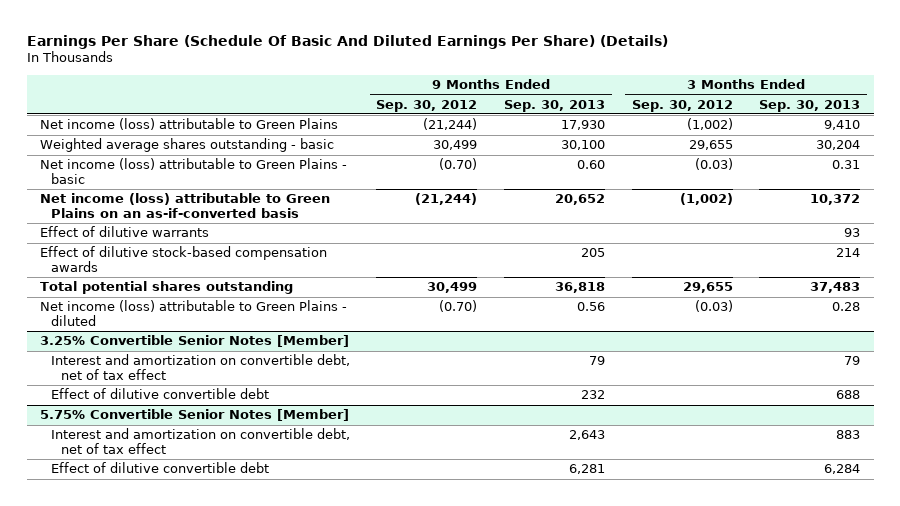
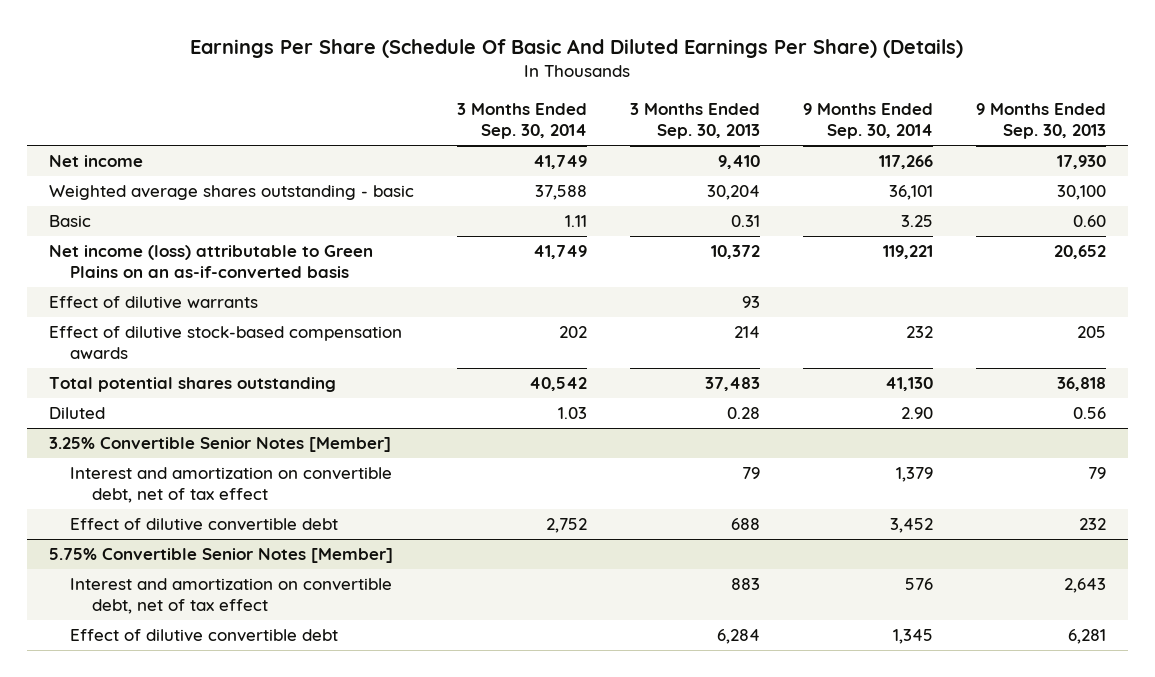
[376,99,478,112] Sep. 30, 2012 -> none
[631,99,733,112] Sep. 30, 2012 -> none
none -> [456,103,587,140] 3 Months Ended Sep. 30, 2014
none -> [803,103,934,140] 9 Months Ended Sep. 30, 2014
[39,118,338,131] Net income (loss) attributable to Green Plains -> [48,155,143,168] Net income
[39,158,347,185] Net income (loss) attributable to Green Plains - basic -> [48,215,91,228] Basic
[39,300,347,327] Net income (loss) attributable to Green Plains - diluted -> [48,407,105,420] Diluted

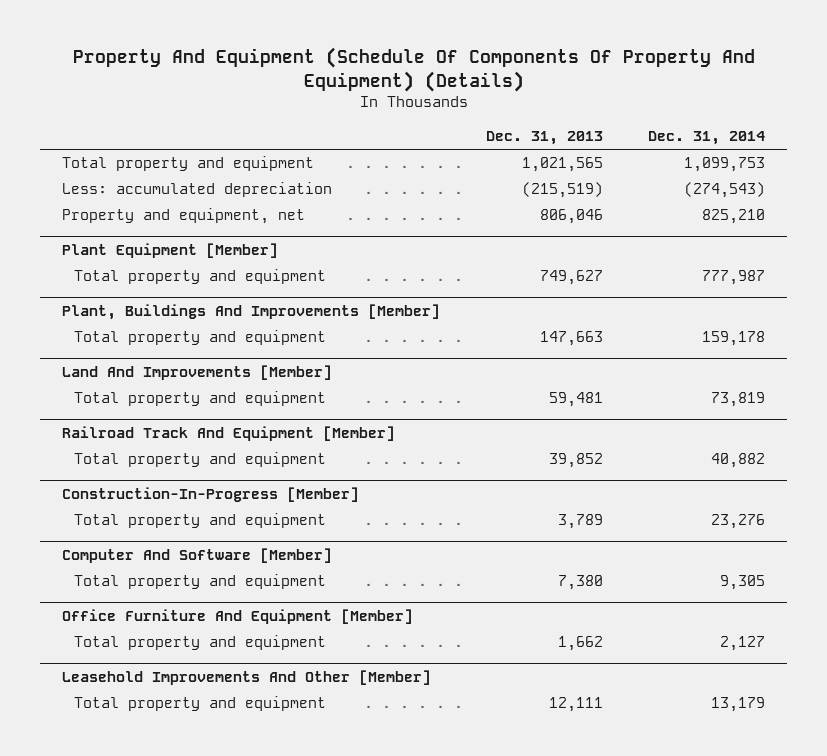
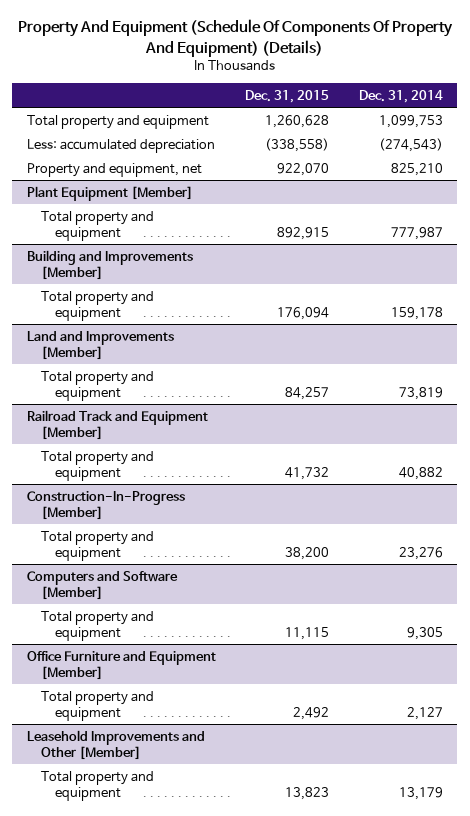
[485,131,603,146] Dec. 31, 2013 -> none
none -> [245,89,330,103] Dec. 31, 2015
[62,304,441,321] Plant, Buildings And Improvements [Member] -> [26,249,193,280] Building and Improvements [Member]
[62,365,333,381] Land And Improvements [Member] -> [26,330,174,360] Land and Improvements [Member]
[62,426,396,442] Railroad Track And Equipment [Member] -> [26,409,208,440] Railroad Track and Equipment [Member]
[62,548,333,564] Computer And Software [Member] -> [26,570,178,600] Computers and Software [Member]
[62,609,414,625] Office Furniture And Equipment [Member] -> [26,650,216,680] Office Furniture and Equipment [Member]
[62,670,432,686] Leasehold Improvements And Other [Member] -> [26,729,205,760] Leasehold Improvements and Other [Member]

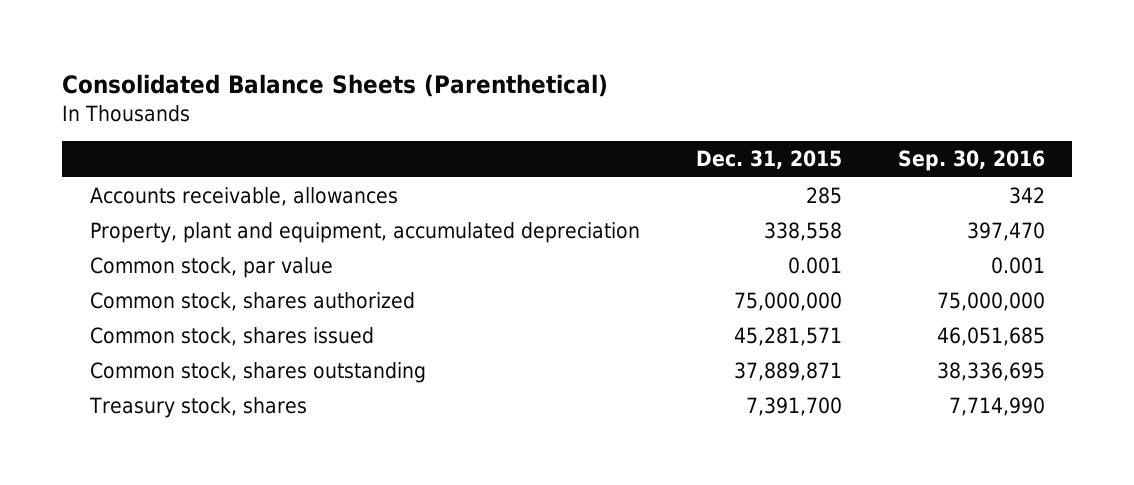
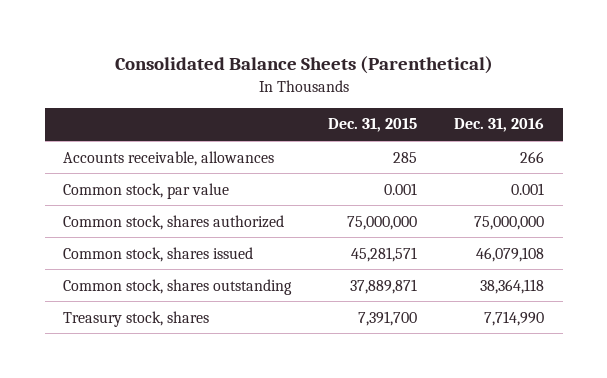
[897,150,1045,172] Sep. 30, 2016 -> none
none -> [454,118,545,133] Dec. 31, 2016
[89,222,640,244] Property, plant and equipment, accumulated depreciation -> none

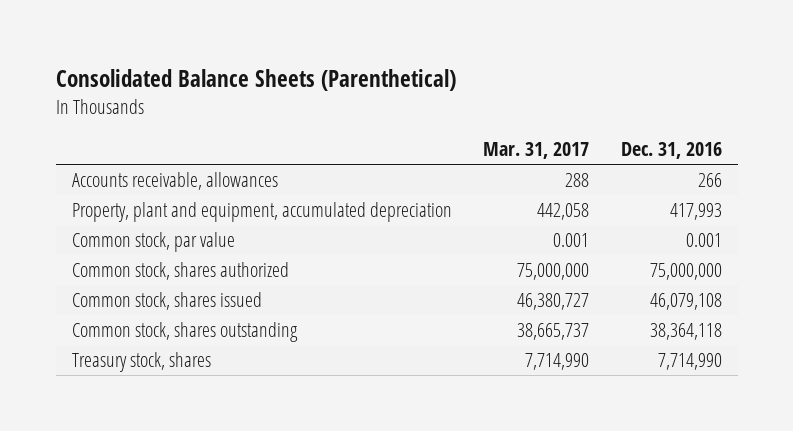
[328,118,418,133] Dec. 31, 2015 -> none
none -> [483,142,590,160] Mar. 31, 2017
none -> [71,202,452,223] Property, plant and equipment, accumulated depreciation

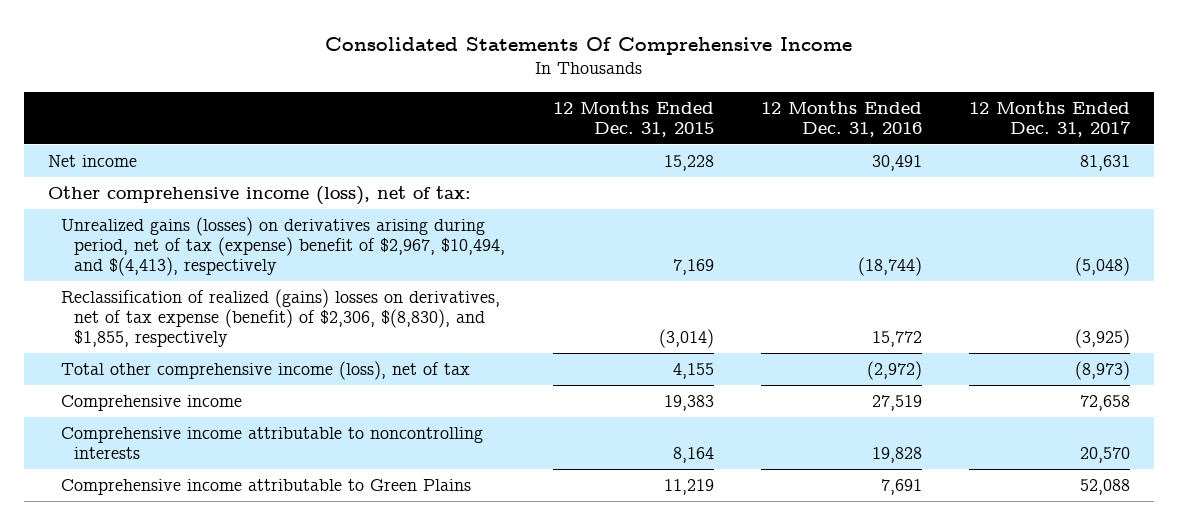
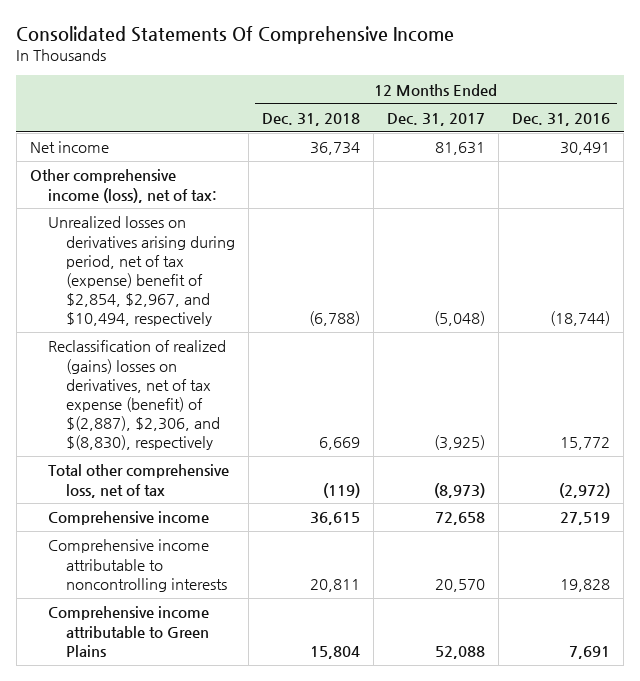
[552,100,714,137] 12 Months Ended Dec. 31, 2015 -> none
none -> [262,112,361,126] Dec. 31, 2018
[60,216,506,277] Unrealized gains (losses) on derivatives arising during period, net of tax (expense) benefit of $2,967, $10,494, and $(4,413), respectively -> [47,216,235,327] Unrealized losses on derivatives arising during period, net of tax (expense) benefit of $2,854, $2,967, and $10,494, respectively
[60,288,500,348] Reclassification of realized (gains) losses on derivatives, net of tax expense (benefit) of $2,306, $(8,830), and $1,855, respectively -> [47,340,226,451] Reclassification of realized (gains) losses on derivatives, net of tax expense (benefit) of $(2,887), $2,306, and $(8,830), respectively
[60,360,470,380] Total other comprehensive income (loss), net of tax -> [47,464,229,498] Total other comprehensive loss, net of tax

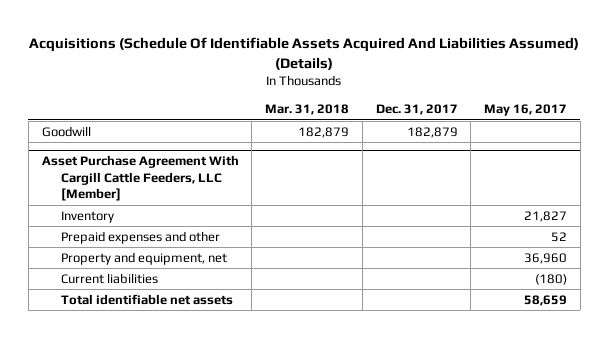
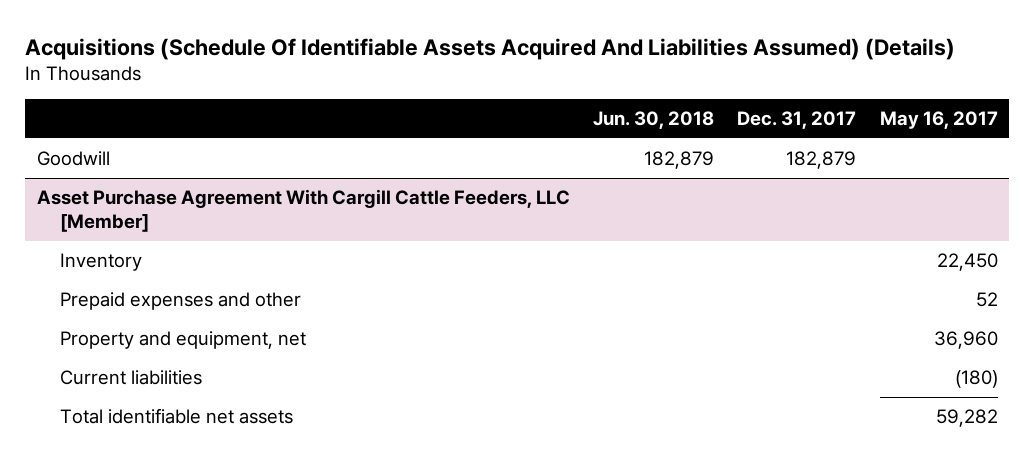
[265,104,350,116] Mar. 31, 2018 -> none
none -> [592,111,714,130] Jun. 30, 2018
[523,210,567,222] 21,827 -> [936,253,998,272] 22,450
[523,294,567,306] 58,659 -> [935,409,998,428] 59,282

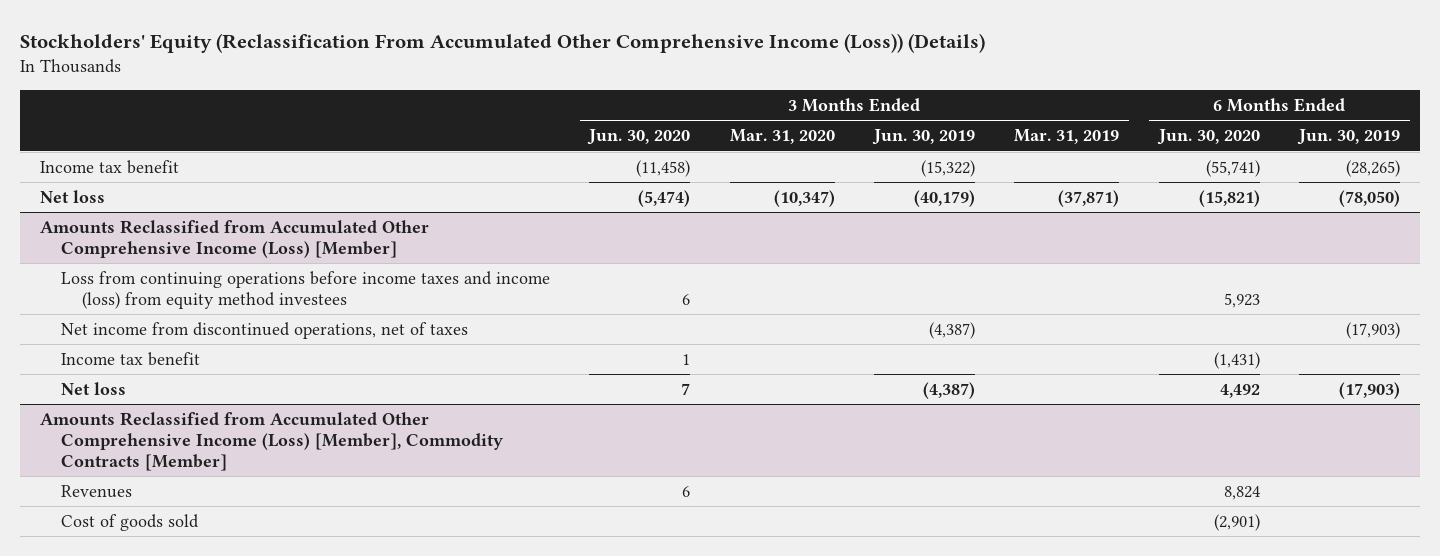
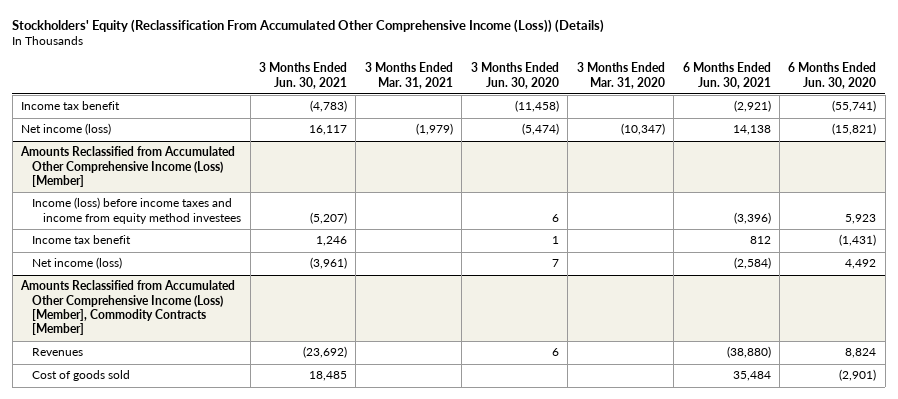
[872,129,976,146] Jun. 30, 2019 -> none
[1014,129,1120,145] Mar. 31, 2019 -> none
[1297,129,1401,146] Jun. 30, 2019 -> none
none -> [259,62,348,89] 3 Months Ended Jun. 30, 2021
none -> [364,62,453,89] 3 Months Ended Mar. 31, 2021
none -> [682,62,771,89] 6 Months Ended Jun. 30, 2021
[39,189,105,203] Net loss -> [21,123,112,136] Net income (loss)
[61,321,469,339] Net income from discontinued operations, net of taxes -> none
[61,270,551,309] Loss from continuing operations before income taxes and income (loss) from equity method investees -> [32,197,242,224] Income (loss) before income taxes and income from equity method investees
[61,381,127,395] Net loss -> [32,257,123,270] Net income (loss)

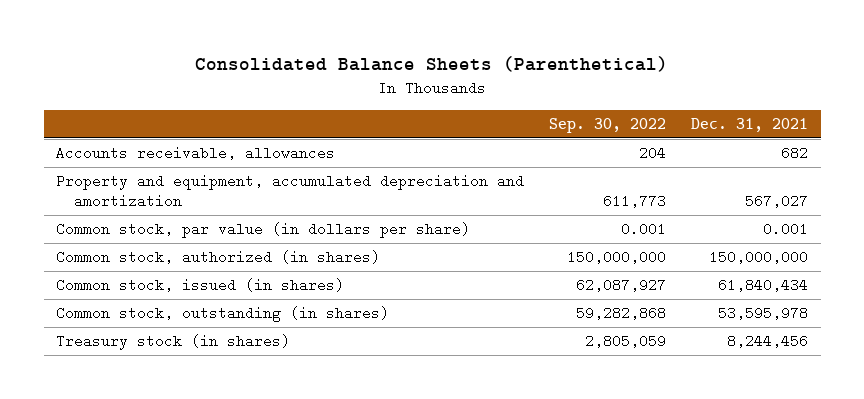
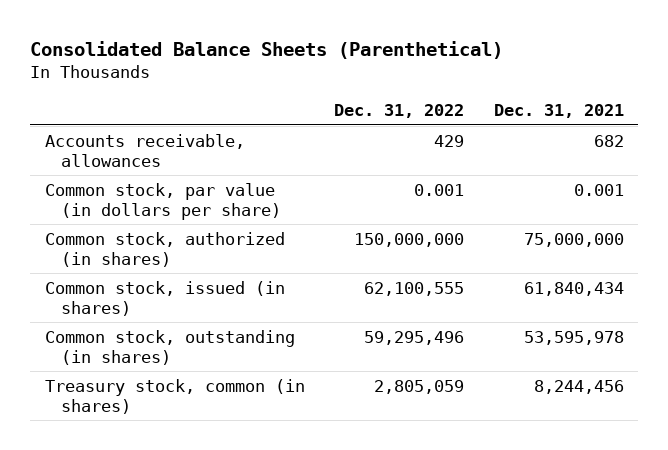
[549,117,667,133] Sep. 30, 2022 -> none
none -> [334,103,465,118] Dec. 31, 2022
[56,174,525,209] Property and equipment, accumulated depreciation and amortization -> none
[709,250,809,265] 150,000,000 -> [523,232,624,247] 75,000,000
[56,334,291,351] Treasury stock (in shares) -> [44,378,305,414] Treasury stock, common (in shares)

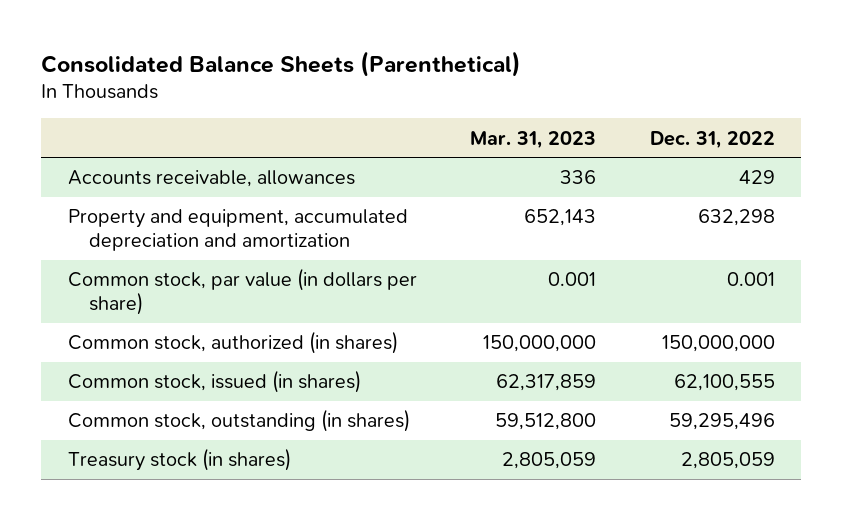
[493,103,624,118] Dec. 31, 2021 -> none
none -> [470,130,597,149] Mar. 31, 2023
none -> [67,209,408,252] Property and equipment, accumulated depreciation and amortization
[44,378,305,414] Treasury stock, common (in shares) -> [67,448,291,472] Treasury stock (in shares)

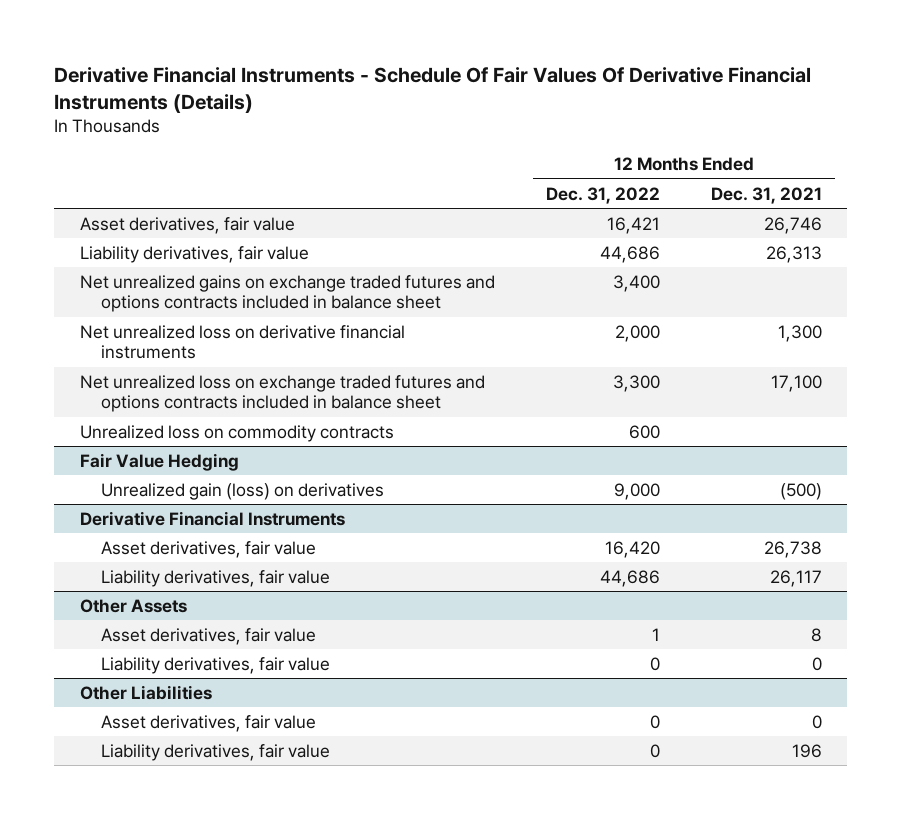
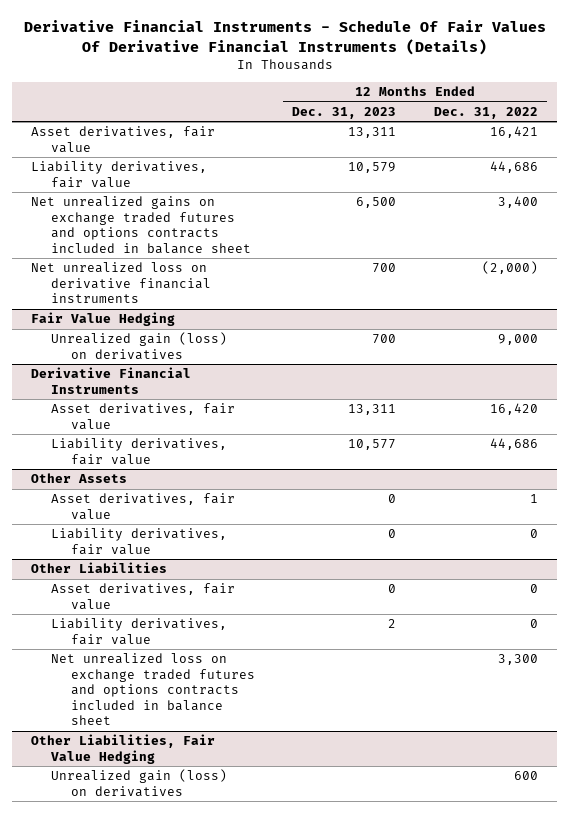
[710,186,822,204] Dec. 31, 2021 -> none
none -> [292,107,397,120] Dec. 31, 2023
[79,374,485,413] Net unrealized loss on exchange traded futures and options contracts included in balance sheet -> none
[79,424,394,442] Unrealized loss on commodity contracts -> none
[614,324,660,342] 2,000 -> [481,261,538,275] (2,000)
none -> [50,653,255,726] Net unrealized loss on exchange traded futures and options contracts included in balance sheet
none -> [31,734,216,764] Other Liabilities, Fair Value Hedging
none -> [50,769,227,797] Unrealized gain (loss) on derivatives

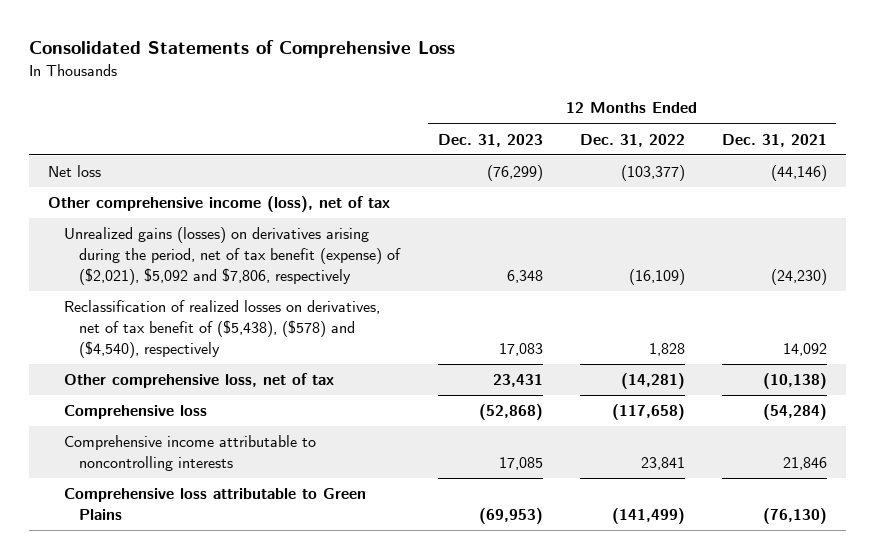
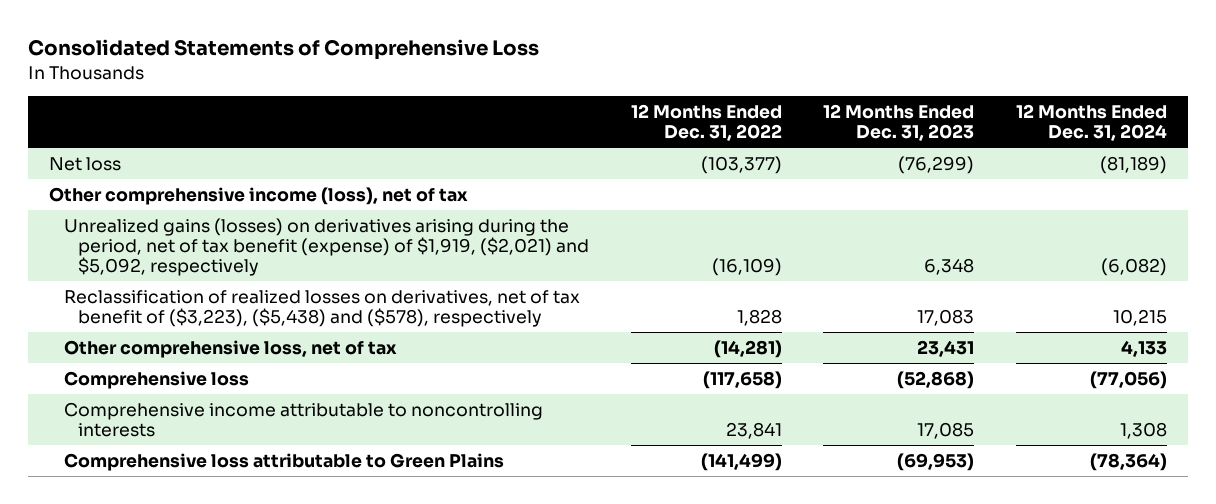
[722,133,828,147] Dec. 31, 2021 -> none
none -> [1015,103,1167,142] 12 Months Ended Dec. 31, 2024
[63,227,402,285] Unrealized gains (losses) on derivatives arising during the period, net of tax benefit (expense) of ($2,021), $5,092 and $7,806, respectively -> [63,217,590,277] Unrealized gains (losses) on derivatives arising during the period, net of tax benefit (expense) of $1,919, ($2,021) and $5,092, respectively
[63,300,380,358] Reclassification of realized losses on derivatives, net of tax benefit of ($5,438), ($578) and ($4,540), respectively -> [63,289,580,327] Reclassification of realized losses on derivatives, net of tax benefit of ($3,223), ($5,438) and ($578), respectively

